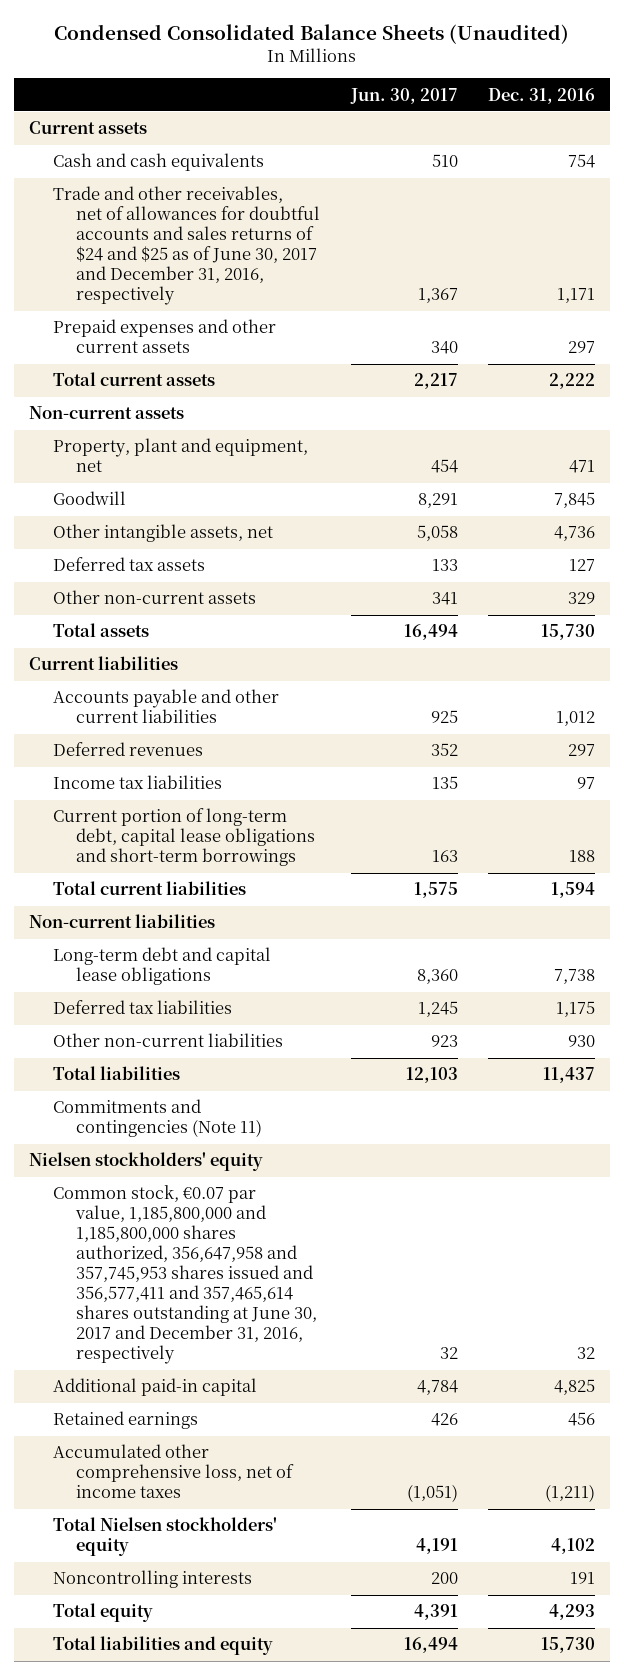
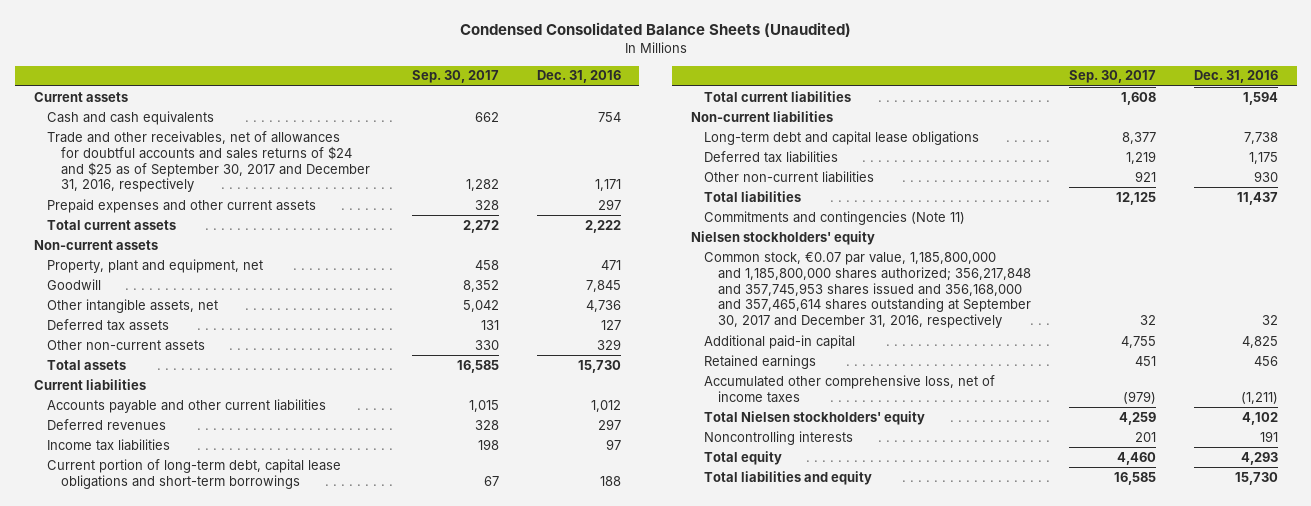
[349,87,458,104] Jun. 30, 2017 -> none
none -> [411,70,499,84] Sep. 30, 2017
[52,186,321,306] Trade and other receivables, net of allowances for doubtful accounts and sales returns of $24 and $25 as of June 30, 2017 and December 31, 2016, respectively -> [47,130,370,193] Trade and other receivables, net of allowances for doubtful accounts and sales returns of $24 and $25 as of September 30, 2017 and December 31, 2016, respectively
[52,1185,318,1365] Common stock, €0.07 par value, 1,185,800,000 and 1,185,800,000 shares authorized, 356,647,958 and 357,745,953 shares issued and 356,577,411 and 357,465,614 shares outstanding at June 30, 2017 and December 31, 2016, respectively -> [704,251,1032,329] Common stock, €0.07 par value, 1,185,800,000 and 1,185,800,000 shares authorized; 356,217,848 and 357,745,953 shares issued and 356,168,000 and 357,465,614 shares outstanding at September 30, 2017 and December 31, 2016, respectively

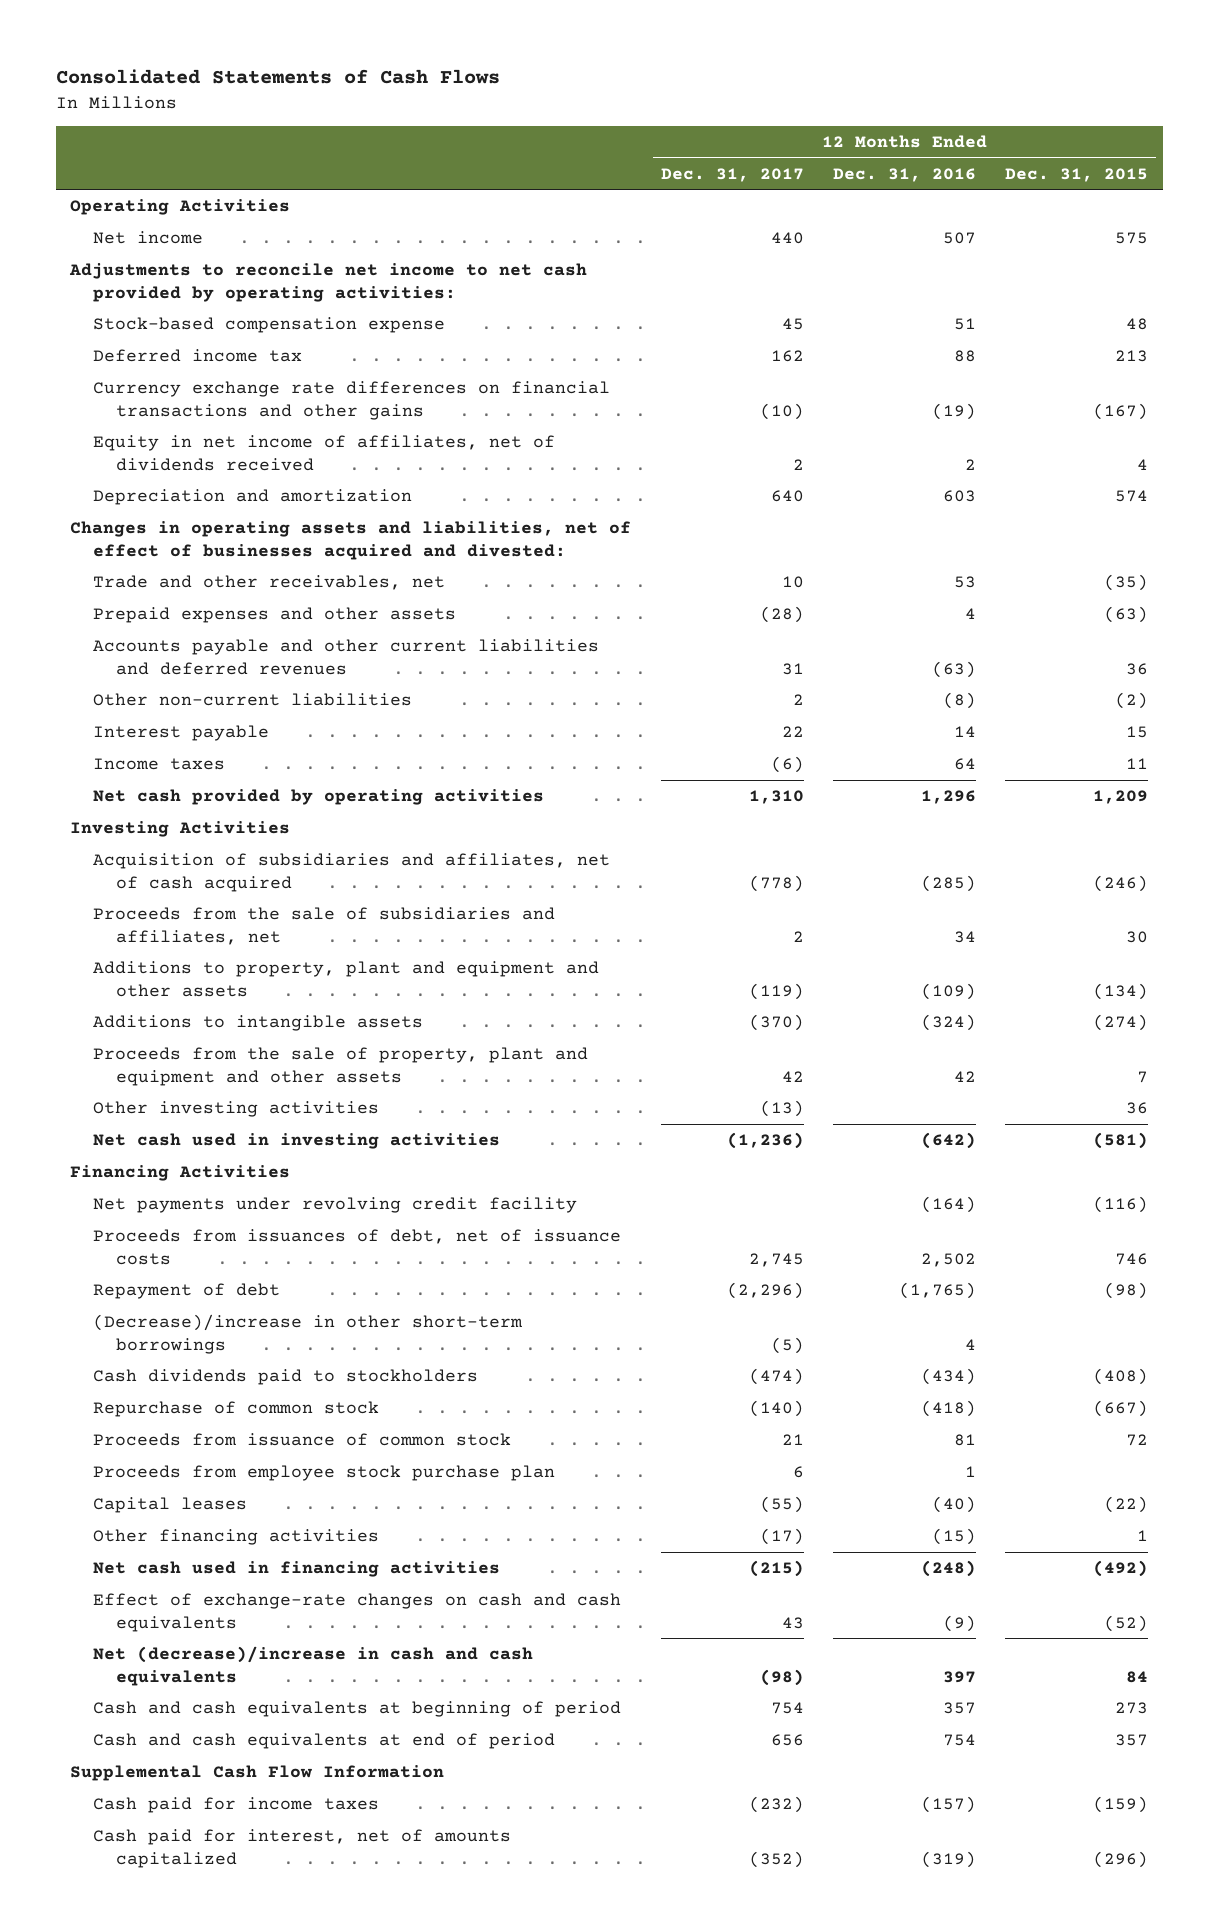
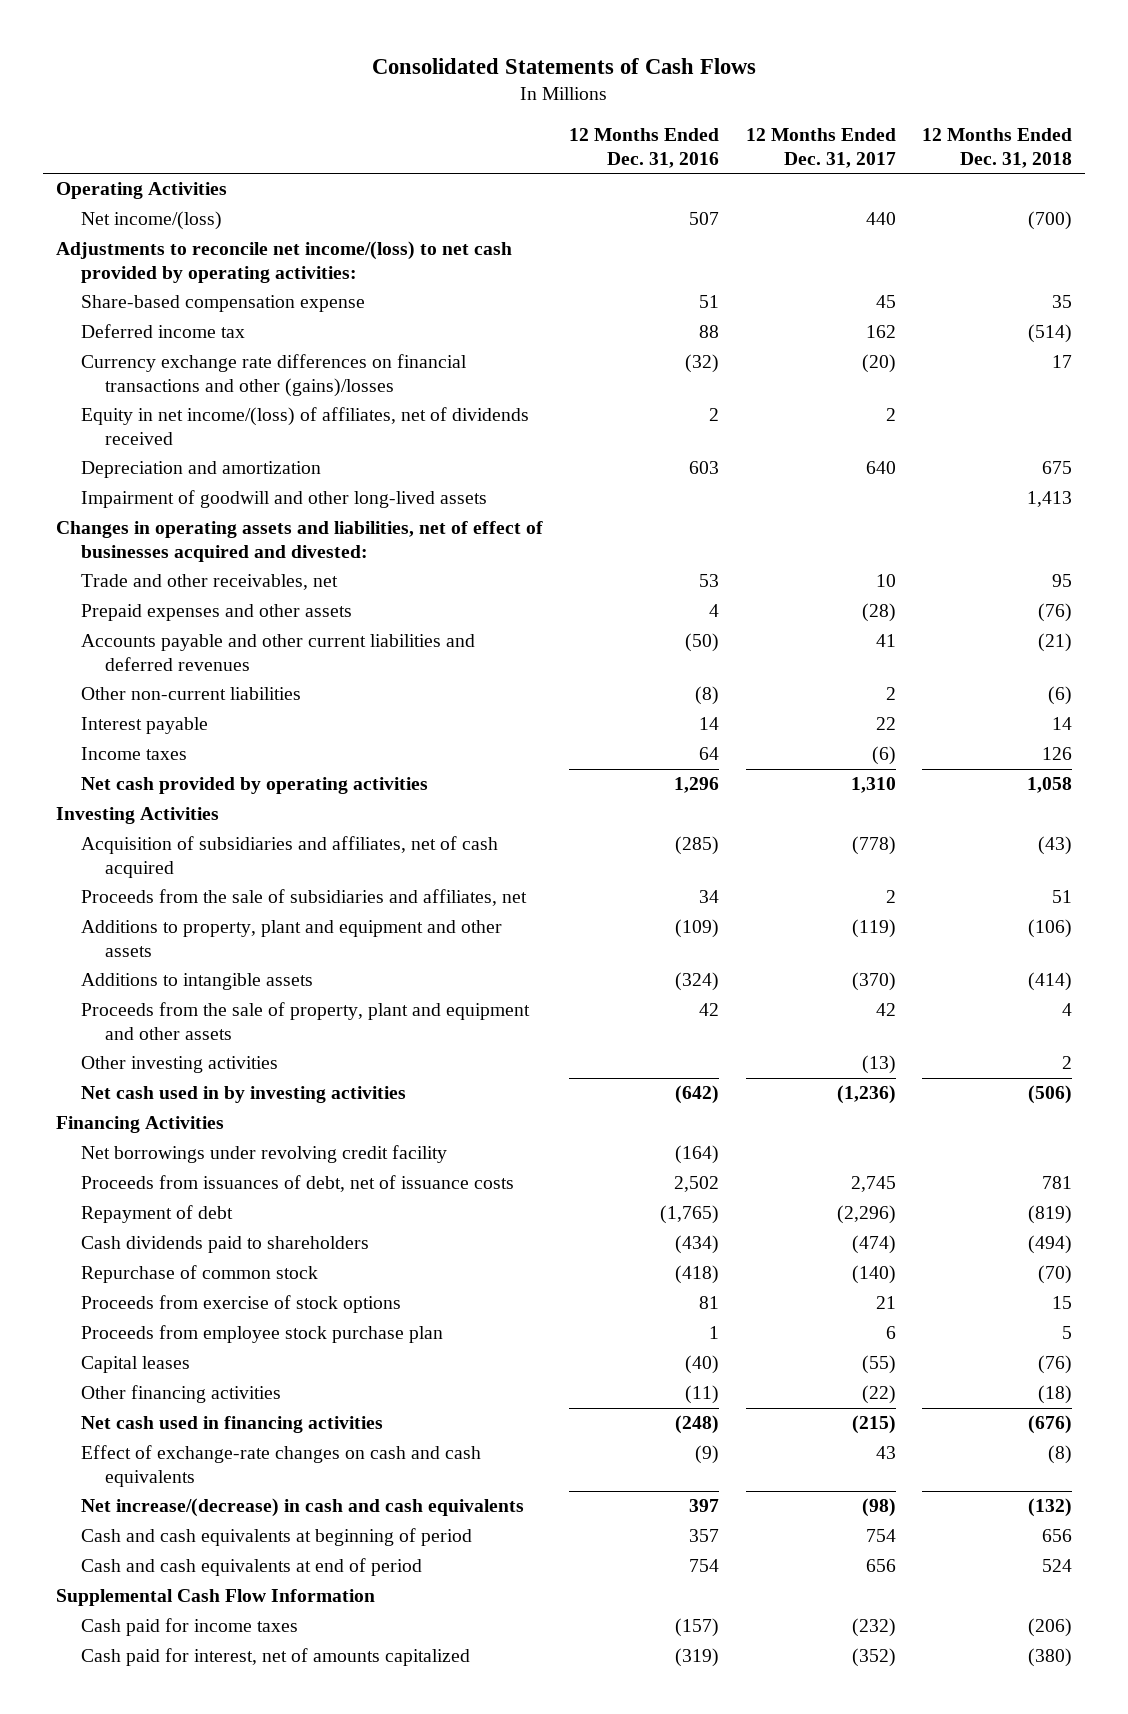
[1005,167,1149,182] Dec. 31, 2015 -> none
none -> [921,127,1072,168] 12 Months Ended Dec. 31, 2018
[93,231,204,245] Net income -> [80,211,222,231] Net income/(loss)
[69,263,588,302] Adjustments to reconcile net income to net cash provided by operating activities: -> [56,241,513,283] Adjustments to reconcile net income/(loss) to net cash provided by operating activities:
[93,317,446,334] Stock-based compensation expense -> [80,295,365,313] Share-based compensation expense
[93,381,611,420] Currency exchange rate differences on financial transactions and other gains -> [80,354,467,397] Currency exchange rate differences on financial transactions and other (gains)/losses
[759,402,804,420] (10) -> [861,354,896,374] (20)
[932,402,977,420] (19) -> [685,354,720,374] (32)
[93,435,556,471] Equity in net income of affiliates, net of dividends received -> [80,407,529,445] Equity in net income/(loss) of affiliates, net of dividends received
none -> [80,490,487,509] Impairment of goodwill and other long-lived assets
[781,662,804,675] 31 -> [875,634,896,648] 41
[932,660,977,678] (63) -> [685,633,720,653] (50)
[93,1133,501,1150] Net cash used in investing activities -> [80,1086,406,1104] Net cash used in by investing activities
[93,1197,578,1214] Net payments under revolving credit facility -> [80,1145,447,1164] Net borrowings under revolving credit facility
[93,1314,524,1354] (Decrease)/increase in other short-term borrowings -> none
[93,1369,479,1386] Cash dividends paid to stockholders -> [80,1236,369,1254] Cash dividends paid to shareholders
[93,1433,512,1447] Proceeds from issuance of common stock -> [80,1295,401,1314] Proceeds from exercise of stock options
[759,1528,804,1546] (17) -> [861,1385,896,1405] (22)
[932,1528,977,1546] (15) -> [685,1385,720,1405] (11)
[93,1646,534,1686] Net (decrease)/increase in cash and cash equivalents -> [80,1498,524,1518] Net increase/(decrease) in cash and cash equivalents

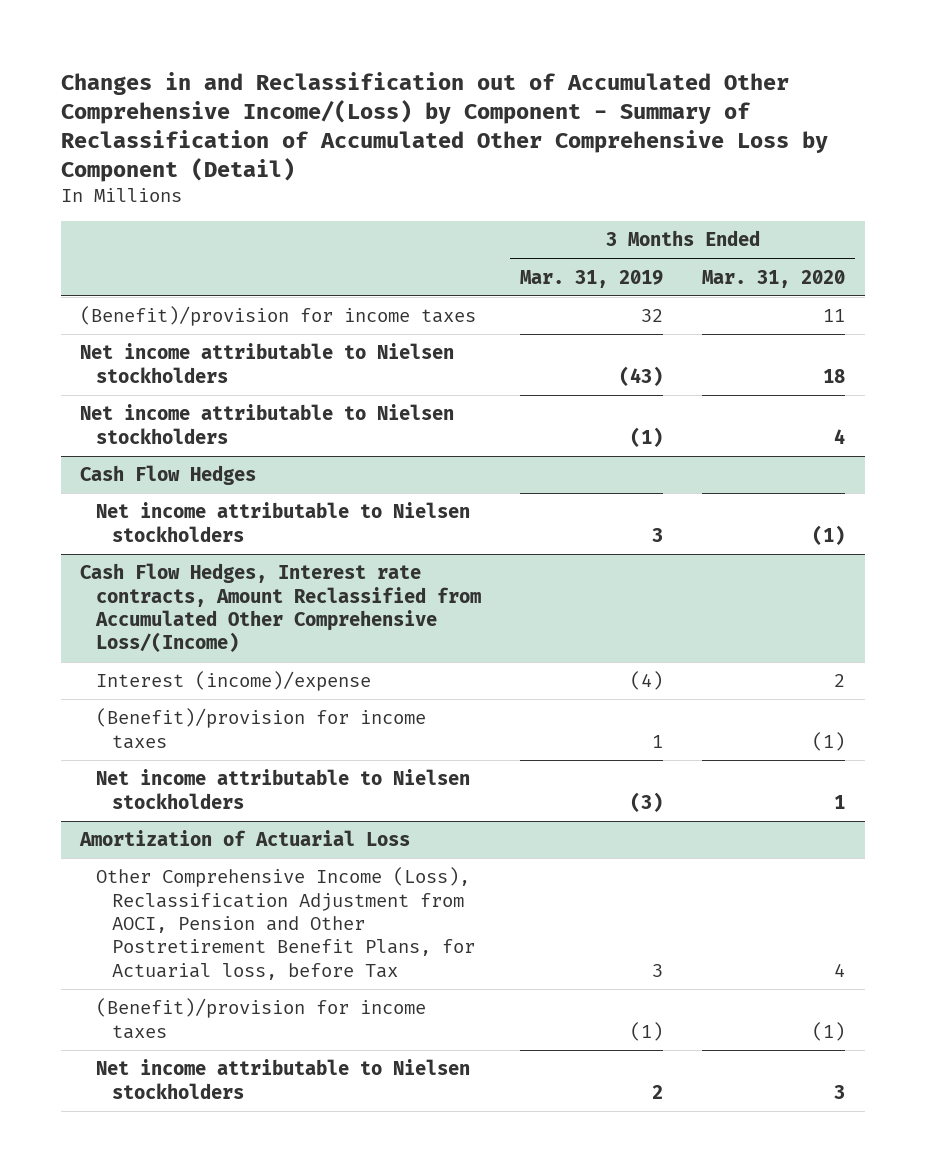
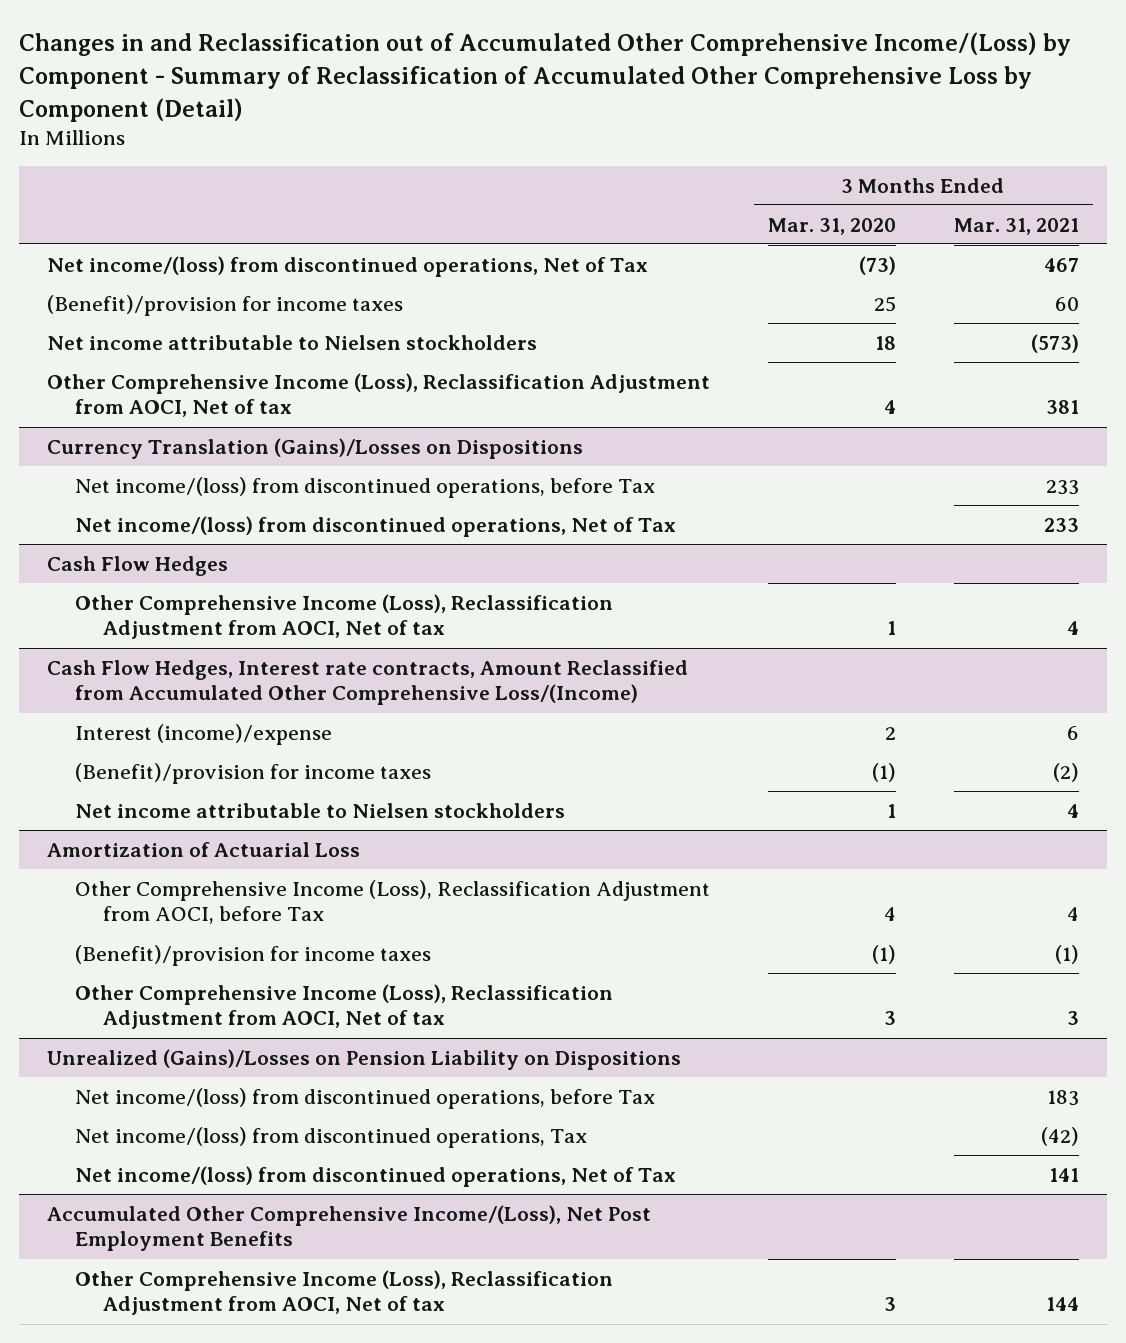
[520,269,664,288] Mar. 31, 2019 -> none
none -> [953,217,1079,235] Mar. 31, 2021
none -> [47,255,649,277] Net income/(loss) from discontinued operations, Net of Tax
[823,309,846,323] 11 -> [874,295,897,312] 25
[80,404,455,444] Net income attributable to Nielsen stockholders -> [47,372,711,418] Other Comprehensive Income (Loss), Reclassification Adjustment from AOCI, Net of tax
none -> [47,437,584,459] Currency Translation (Gains)/Losses on Dispositions
none -> [75,476,656,498] Net income/(loss) from discontinued operations, before Tax
none -> [75,515,677,537] Net income/(loss) from discontinued operations, Net of Tax
[96,502,471,542] Net income attributable to Nielsen stockholders -> none
none -> [75,593,614,640] Other Comprehensive Income (Loss), Reclassification Adjustment from AOCI, Net of tax
[96,867,475,980] Other Comprehensive Income (Loss), Reclassification Adjustment from AOCI, Pension and Other Postretirement Benefit Plans, for Actuarial loss, before Tax -> [75,879,711,925] Other Comprehensive Income (Loss), Reclassification Adjustment from AOCI, before Tax
[96,1059,471,1099] Net income attributable to Nielsen stockholders -> [75,983,614,1030] Other Comprehensive Income (Loss), Reclassification Adjustment from AOCI, Net of tax
none -> [47,1048,682,1070] Unrealized (Gains)/Losses on Pension Liability on Dispositions
none -> [75,1087,656,1109] Net income/(loss) from discontinued operations, before Tax
none -> [75,1126,588,1148] Net income/(loss) from discontinued operations, Tax
none -> [75,1165,677,1187] Net income/(loss) from discontinued operations, Net of Tax
none -> [47,1204,652,1252] Accumulated Other Comprehensive Income/(Loss), Net Post Employment Benefits
none -> [75,1269,614,1316] Other Comprehensive Income (Loss), Reclassification Adjustment from AOCI, Net of tax

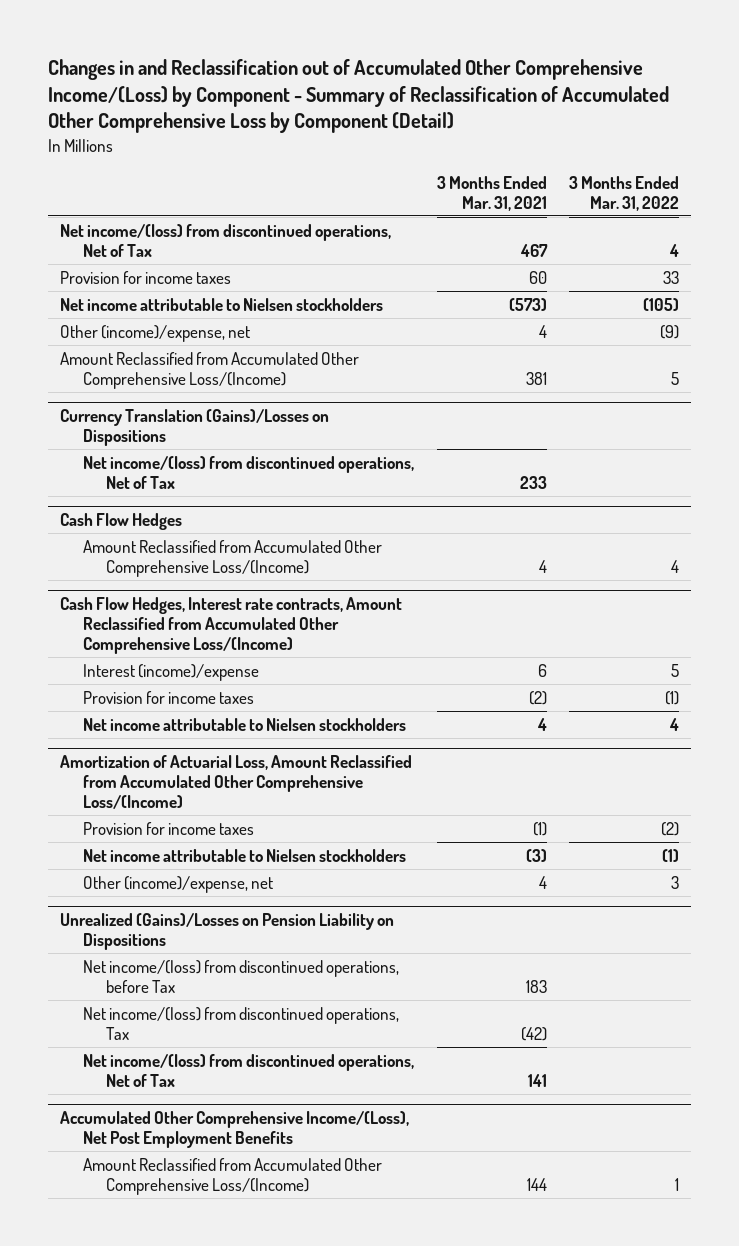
[768,217,897,235] Mar. 31, 2020 -> none
none -> [569,175,680,211] 3 Months Ended Mar. 31, 2022
[47,294,404,316] (Benefit)/provision for income taxes -> [59,270,231,284] Provision for income taxes
none -> [59,324,250,342] Other (income)/expense, net
[47,372,711,418] Other Comprehensive Income (Loss), Reclassification Adjustment from AOCI, Net of tax -> [59,351,359,389] Amount Reclassified from Accumulated Other Comprehensive Loss/(Income)
[75,476,656,498] Net income/(loss) from discontinued operations, before Tax -> none
[75,593,614,640] Other Comprehensive Income (Loss), Reclassification Adjustment from AOCI, Net of tax -> [82,539,382,577] Amount Reclassified from Accumulated Other Comprehensive Loss/(Income)
[75,762,432,784] (Benefit)/provision for income taxes -> [82,690,254,704] Provision for income taxes
[47,841,361,857] Amortization of Actuarial Loss -> none
[75,879,711,925] Other Comprehensive Income (Loss), Reclassification Adjustment from AOCI, before Tax -> none
[75,983,614,1030] Other Comprehensive Income (Loss), Reclassification Adjustment from AOCI, Net of tax -> none
none -> [59,754,412,810] Amortization of Actuarial Loss, Amount Reclassified from Accumulated Other Comprehensive Loss/(Income)
[75,944,432,966] (Benefit)/provision for income taxes -> [82,821,254,835] Provision for income taxes
none -> [82,848,406,862] Net income attributable to Nielsen stockholders
none -> [82,875,273,893] Other (income)/expense, net
[75,1269,614,1316] Other Comprehensive Income (Loss), Reclassification Adjustment from AOCI, Net of tax -> [82,1157,382,1195] Amount Reclassified from Accumulated Other Comprehensive Loss/(Income)

